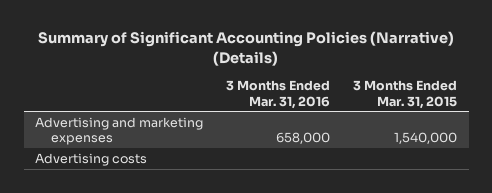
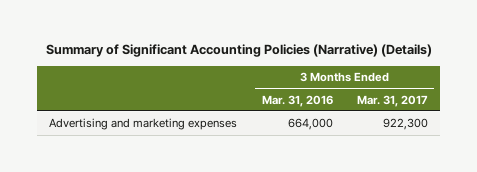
[353,80,458,109] 3 Months Ended Mar. 31, 2015 -> none
none -> [357,94,429,107] Mar. 31, 2017
[35,152,148,166] Advertising costs -> none
[276,132,331,145] 658,000 -> [287,118,333,131] 664,000

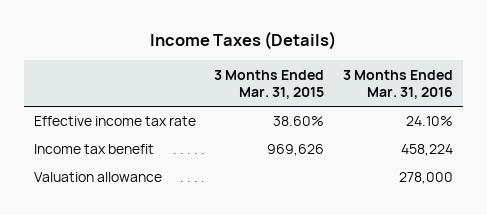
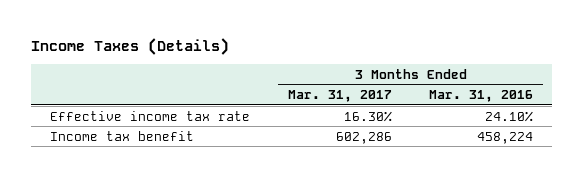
[214,69,325,99] 3 Months Ended Mar. 31, 2015 -> none
none -> [287,90,392,103] Mar. 31, 2017
[33,172,162,183] Valuation allowance -> none

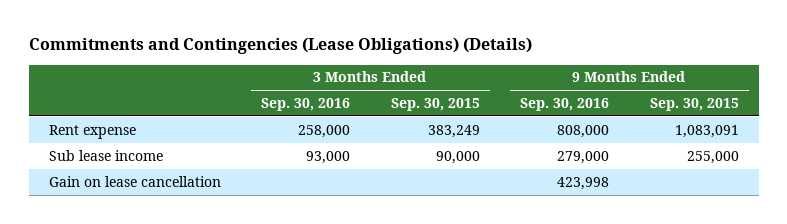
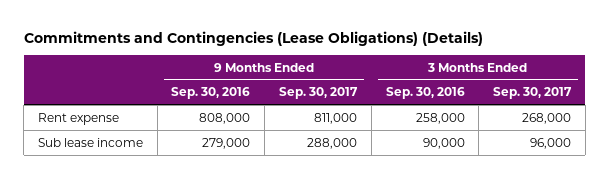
[390,98,480,112] Sep. 30, 2015 -> none
[649,98,739,112] Sep. 30, 2015 -> none
none -> [279,87,359,100] Sep. 30, 2017
none -> [493,87,573,100] Sep. 30, 2017
[48,175,221,187] Gain on lease cancellation -> none
[306,150,351,164] 93,000 -> [422,137,465,149] 90,000

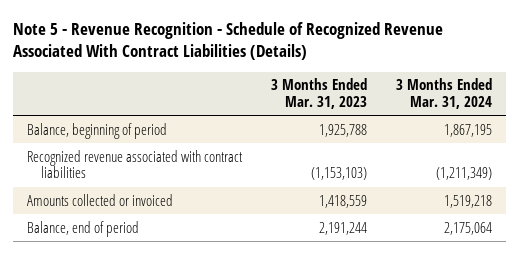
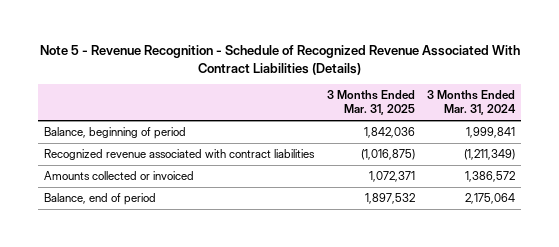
[271,78,368,110] 3 Months Ended Mar. 31, 2023 -> none
none -> [326,90,415,116] 3 Months Ended Mar. 31, 2025
[444,123,493,137] 1,867,195 -> [466,127,516,139] 1,999,841
[444,194,493,208] 1,519,218 -> [465,171,516,183] 1,386,572

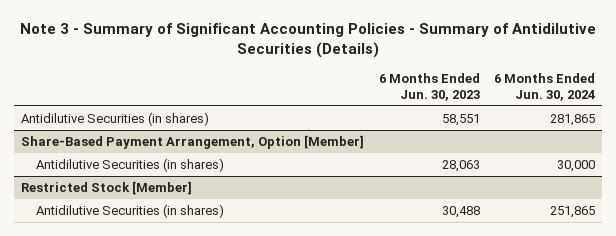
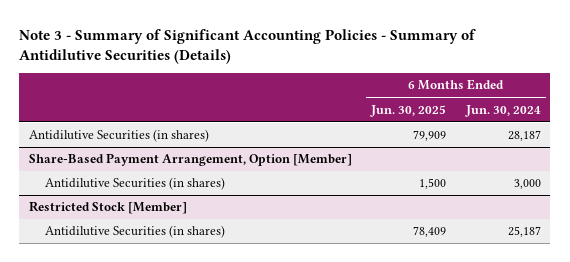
[378,73,480,101] 6 Months Ended Jun. 30, 2023 -> none
none -> [370,104,447,117] Jun. 30, 2025
[550,114,596,127] 281,865 -> [507,130,541,142] 28,187
[557,160,596,173] 30,000 -> [513,179,541,190] 3,000
[550,206,596,219] 251,865 -> [507,226,541,238] 25,187

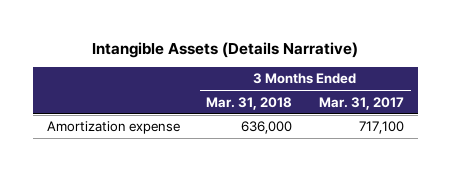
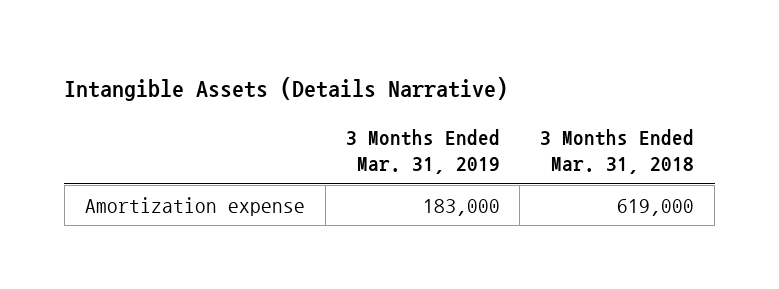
[319,96,405,110] Mar. 31, 2017 -> none
none -> [345,129,500,174] 3 Months Ended Mar. 31, 2019
[241,121,293,135] 636,000 -> [617,198,695,216] 619,000

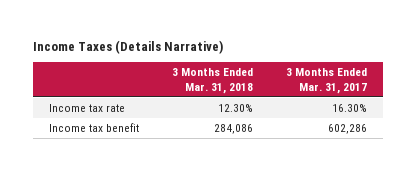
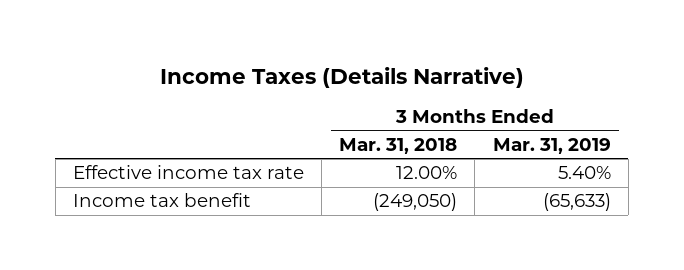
[285,68,367,94] 3 Months Ended Mar. 31, 2017 -> none
none -> [492,137,611,154] Mar. 31, 2019
[49,103,126,112] Income tax rate -> [73,165,305,180] Effective income tax rate
[218,103,254,112] 12.30% -> [396,166,458,180] 12.00%
[214,123,254,134] 284,086 -> [373,193,458,212] (249,050)

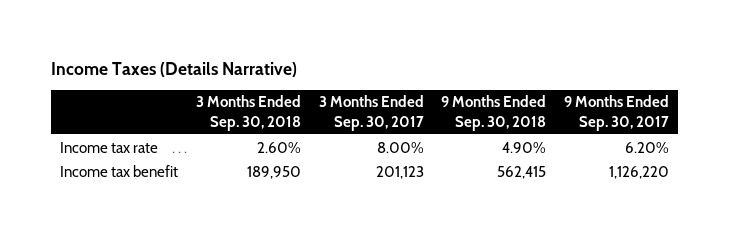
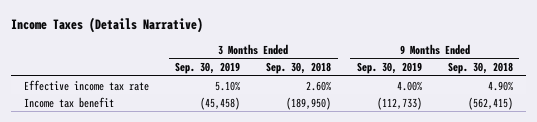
[318,95,424,131] 3 Months Ended Sep. 30, 2017 -> none
[564,95,670,131] 9 Months Ended Sep. 30, 2017 -> none
none -> [175,62,241,75] Sep. 30, 2019
none -> [356,62,422,75] Sep. 30, 2019
[59,141,158,153] Income tax rate -> [24,79,150,91] Effective income tax rate
[246,165,301,179] 189,950 -> [286,96,332,110] (189,950)
[497,165,547,179] 562,415 -> [467,96,513,110] (562,415)

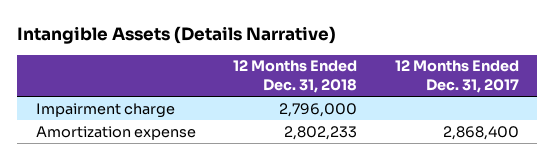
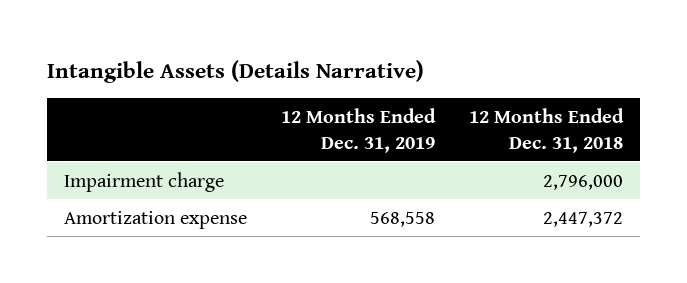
[394,60,519,94] 12 Months Ended Dec. 31, 2017 -> none
none -> [280,107,436,153] 12 Months Ended Dec. 31, 2019
[284,125,358,140] 2,802,233 -> [542,211,623,227] 2,447,372

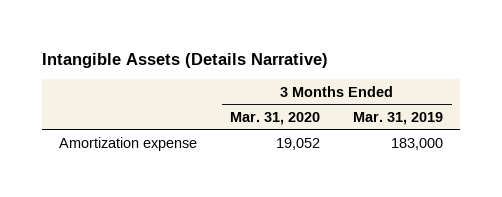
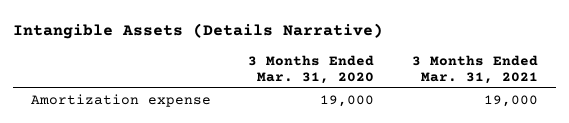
[353,111,444,125] Mar. 31, 2019 -> none
none -> [411,54,538,85] 3 Months Ended Mar. 31, 2021
[276,137,321,150] 19,052 -> [320,94,375,107] 19,000

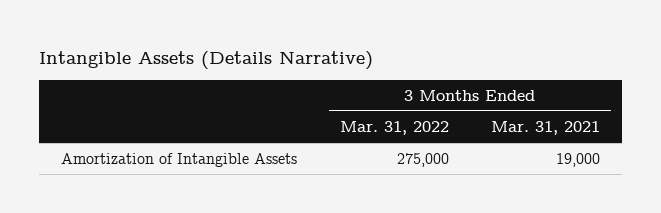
[248,54,375,85] 3 Months Ended Mar. 31, 2020 -> none
none -> [339,121,449,136] Mar. 31, 2022
[31,93,212,107] Amortization expense -> [60,153,297,168] Amortization of Intangible Assets

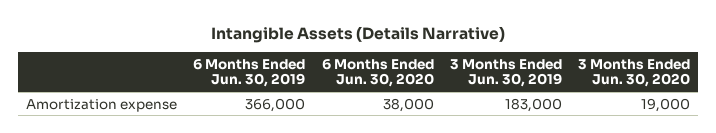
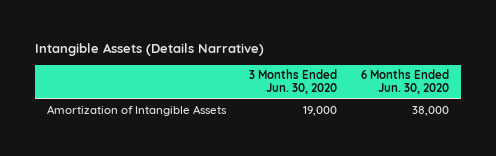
[193,58,306,88] 6 Months Ended Jun. 30, 2019 -> none
[449,58,562,88] 3 Months Ended Jun. 30, 2019 -> none
[25,98,177,112] Amortization expense -> [47,105,228,117] Amortization of Intangible Assets

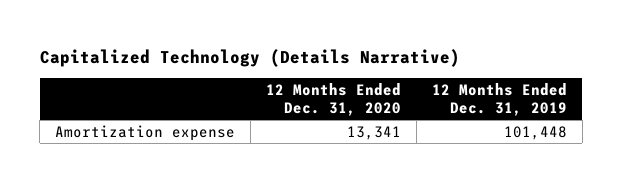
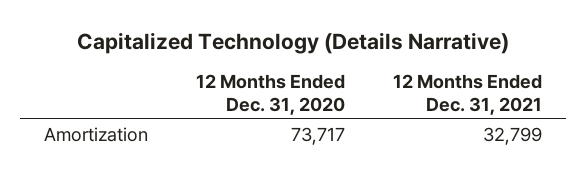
[431,82,567,116] 12 Months Ended Dec. 31, 2019 -> none
none -> [392,74,542,115] 12 Months Ended Dec. 31, 2021
[55,124,236,141] Amortization expense -> [44,126,149,142] Amortization
[346,125,401,140] 13,341 -> [291,126,346,145] 73,717

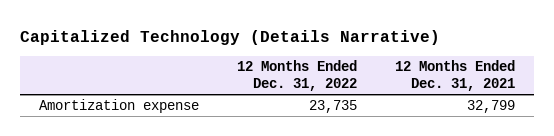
[196,74,346,115] 12 Months Ended Dec. 31, 2020 -> none
none -> [237,59,358,92] 12 Months Ended Dec. 31, 2022
[44,126,149,142] Amortization -> [38,99,199,114] Amortization expense

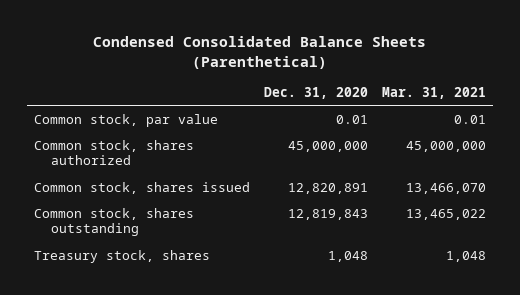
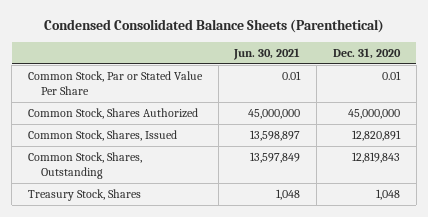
[382,87,487,100] Mar. 31, 2021 -> none
none -> [233,47,301,60] Jun. 30, 2021
[34,113,219,127] Common stock, par value -> [27,70,203,96] Common Stock, Par or Stated Value Per Share
[34,139,195,166] Common stock, shares authorized -> [27,107,198,119] Common Stock, Shares Authorized
[34,181,251,194] Common stock, shares issued -> [27,129,177,141] Common Stock, Shares, Issued
[34,207,195,237] Common stock, shares outstanding -> [27,151,142,180] Common Stock, Shares, Outstanding
[34,249,211,263] Treasury stock, shares -> [27,188,141,201] Treasury Stock, Shares

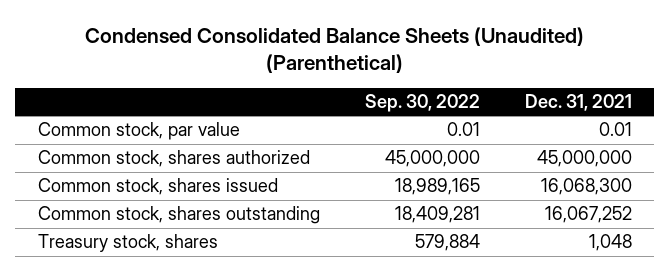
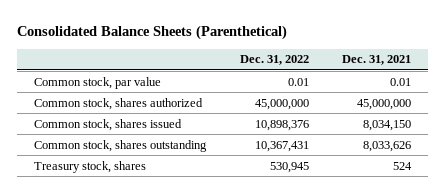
[84,26,584,74] Condensed Consolidated Balance Sheets (Unaudited) (Parenthetical) -> [16,25,287,41] Consolidated Balance Sheets (Parenthetical)
[364,94,480,113] Sep. 30, 2022 -> none
none -> [239,55,309,66] Dec. 31, 2022
[540,178,632,196] 16,068,300 -> [363,119,412,131] 8,034,150
[544,206,632,224] 16,067,252 -> [363,140,412,152] 8,033,626
[588,234,632,252] 1,048 -> [393,161,413,170] 524

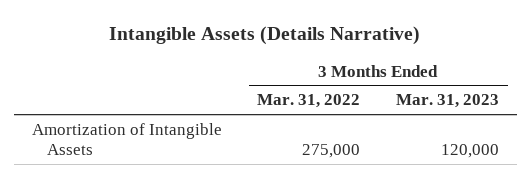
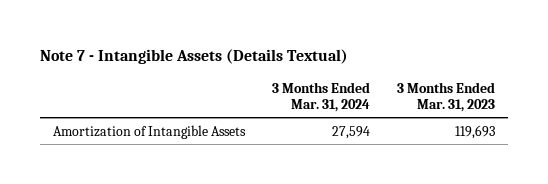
[109,26,421,46] Intangible Assets (Details Narrative) -> [39,49,348,65] Note 7 - Intangible Assets (Details Textual)
[257,94,361,109] Mar. 31, 2022 -> none
none -> [272,81,371,113] 3 Months Ended Mar. 31, 2024
[441,143,500,158] 120,000 -> [454,124,495,139] 119,693

